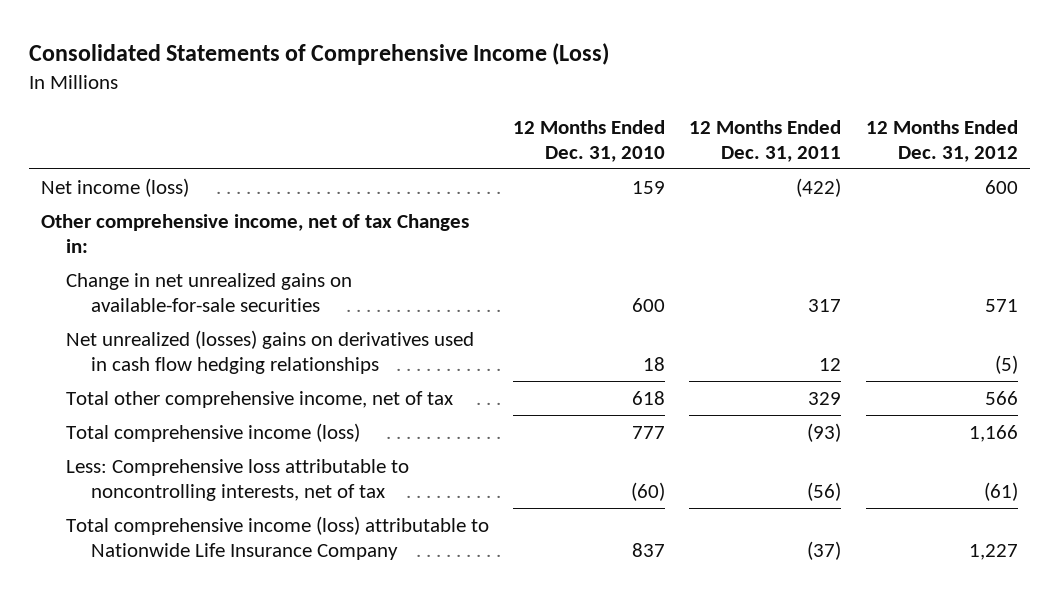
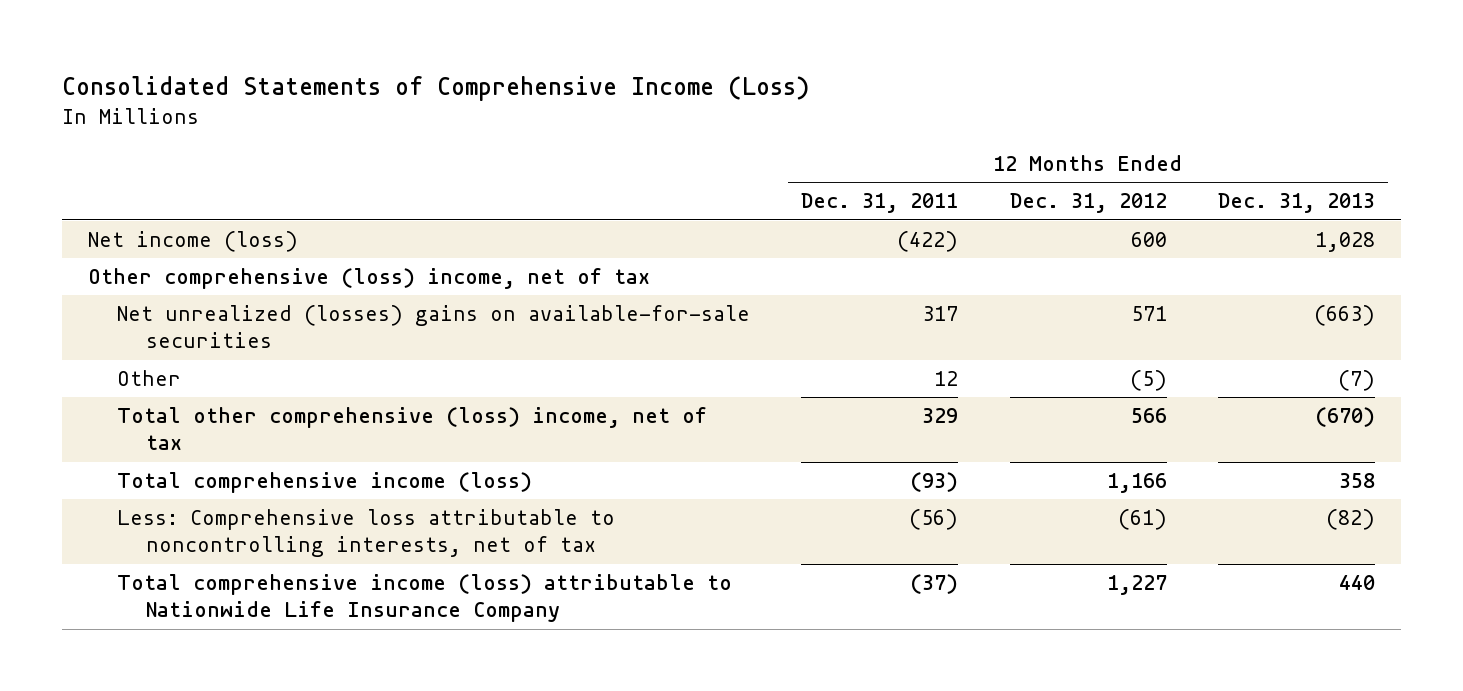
[513,119,666,162] 12 Months Ended Dec. 31, 2010 -> none
none -> [1218,193,1376,214] Dec. 31, 2013
[41,213,470,253] Other comprehensive income, net of tax Changes in: -> [87,267,650,289] Other comprehensive (loss) income, net of tax
[66,272,353,312] Change in net unrealized gains on available-for-sale securities -> [116,304,750,349] Net unrealized (losses) gains on available-for-sale securities
[66,329,475,374] Net unrealized (losses) gains on derivatives used in cash flow hedging relationships -> [116,369,181,386] Other
[66,390,454,408] Total other comprehensive income, net of tax -> [116,406,707,451] Total other comprehensive (loss) income, net of tax

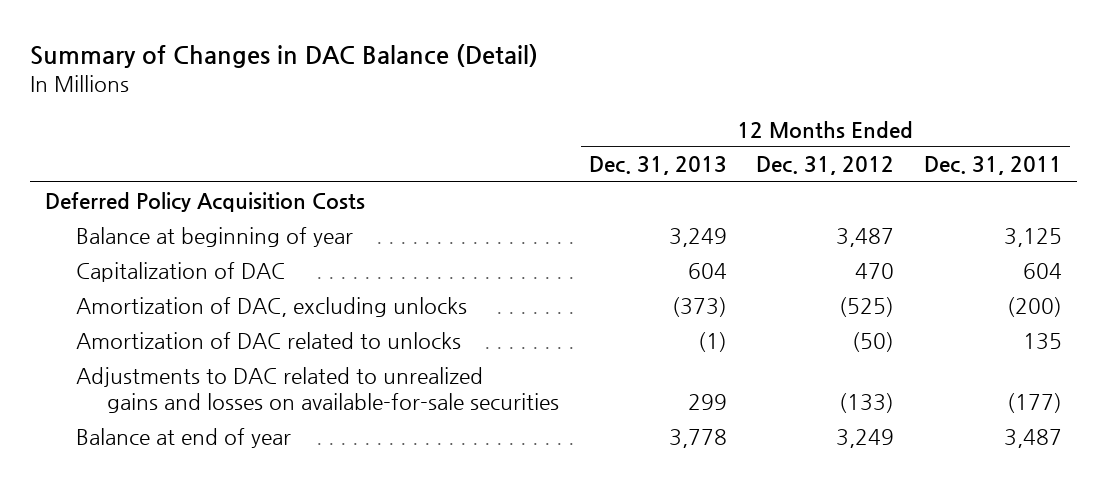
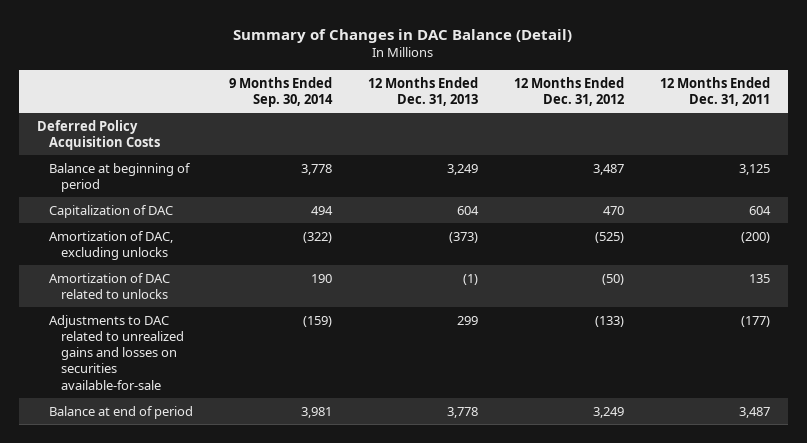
none -> [228,76,333,108] 9 Months Ended Sep. 30, 2014
[75,226,353,247] Balance at beginning of year -> [48,162,191,192] Balance at beginning of period
[75,366,559,413] Adjustments to DAC related to unrealized gains and losses on available-for-sale securities -> [48,314,184,390] Adjustments to DAC related to unrealized gains and losses on securities available-for-sale
[75,427,291,448] Balance at end of year -> [48,405,193,419] Balance at end of period

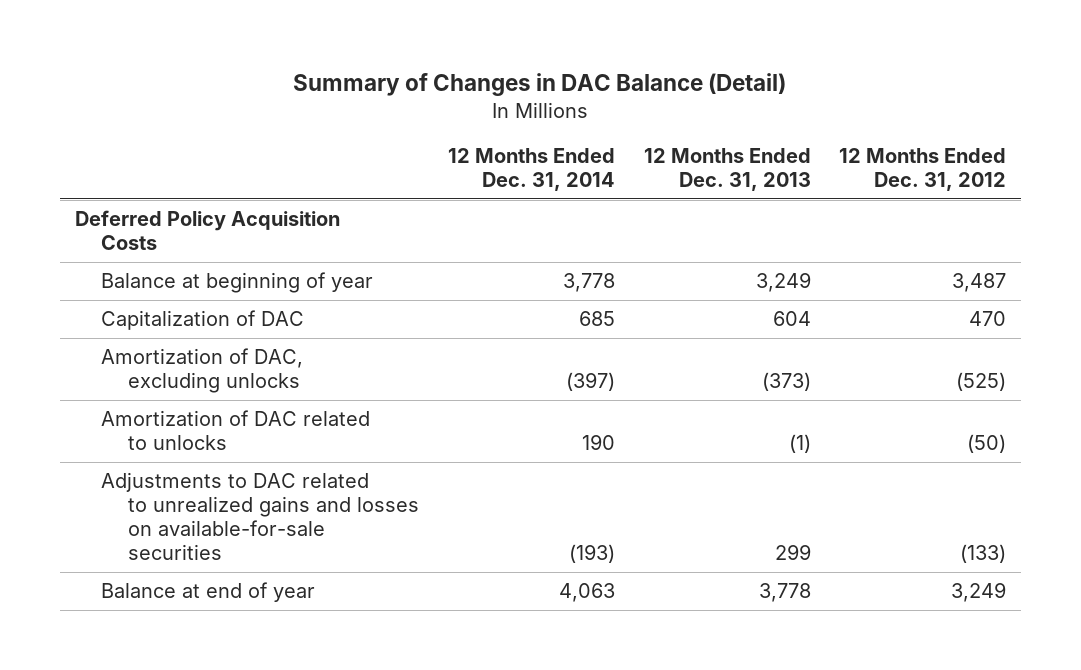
[228,76,333,108] 9 Months Ended Sep. 30, 2014 -> none
[659,76,770,107] 12 Months Ended Dec. 31, 2011 -> none
none -> [447,148,615,192] 12 Months Ended Dec. 31, 2014
[48,162,191,192] Balance at beginning of period -> [101,272,374,294] Balance at beginning of year
[48,314,184,390] Adjustments to DAC related to unrealized gains and losses on securities available-for-sale -> [101,472,420,560] Adjustments to DAC related to unrealized gains and losses on available-for-sale securities
[48,405,193,419] Balance at end of period -> [101,582,316,603] Balance at end of year

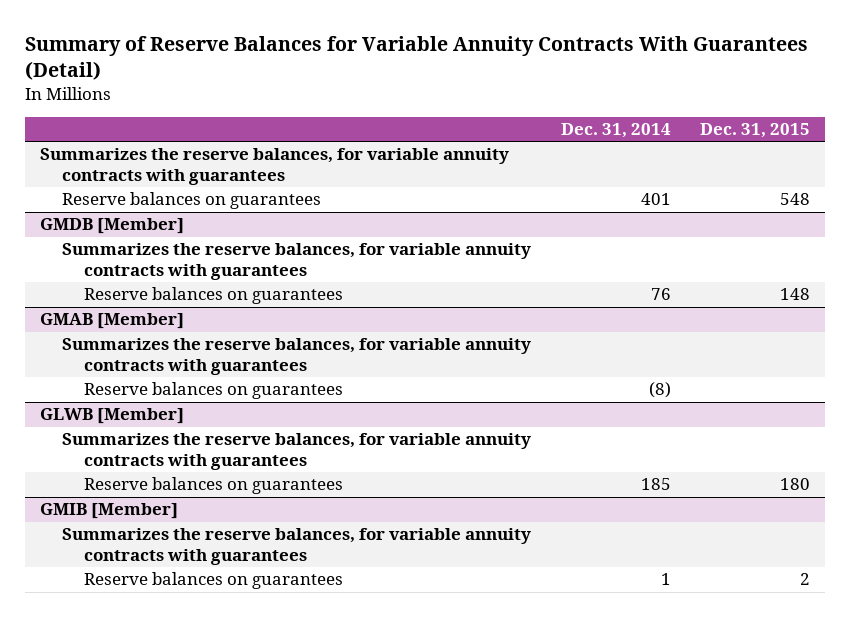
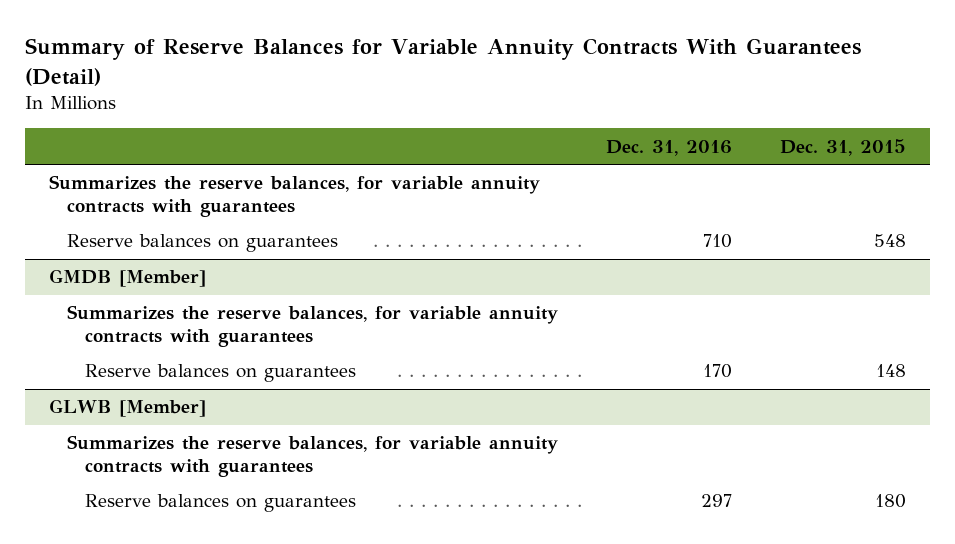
[560,123,671,139] Dec. 31, 2014 -> none
none -> [605,139,732,156] Dec. 31, 2016
[39,313,184,330] GMAB [Member] -> none
[62,338,532,375] Summarizes the reserve balances, for variable annuity contracts with guarantees -> none
[84,382,344,400] Reserve balances on guarantees -> none
[39,503,178,520] GMIB [Member] -> none
[62,528,532,565] Summarizes the reserve balances, for variable annuity contracts with guarantees -> none
[84,572,344,590] Reserve balances on guarantees -> none

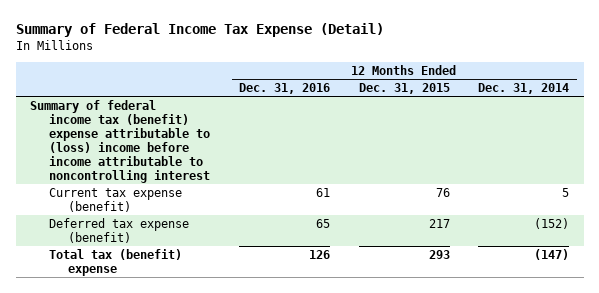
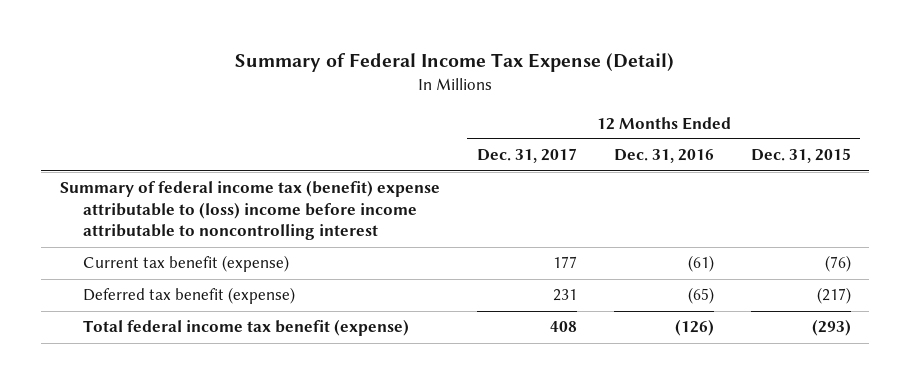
[478,82,570,94] Dec. 31, 2014 -> none
none -> [476,148,577,164] Dec. 31, 2017
[48,187,182,212] Current tax expense (benefit) -> [82,255,289,273] Current tax benefit (expense)
[315,187,330,197] 61 -> [687,255,714,273] (61)
[435,187,450,197] 76 -> [824,255,851,273] (76)
[48,217,189,243] Deferred tax expense (benefit) -> [82,287,295,305] Deferred tax benefit (expense)
[315,218,330,228] 65 -> [687,287,714,305] (65)
[428,218,450,228] 217 -> [816,287,851,305] (217)
[48,248,182,276] Total tax (benefit) expense -> [82,319,409,337] Total federal income tax benefit (expense)
[308,249,330,259] 126 -> [674,319,714,337] (126)
[428,249,450,259] 293 -> [811,319,851,337] (293)

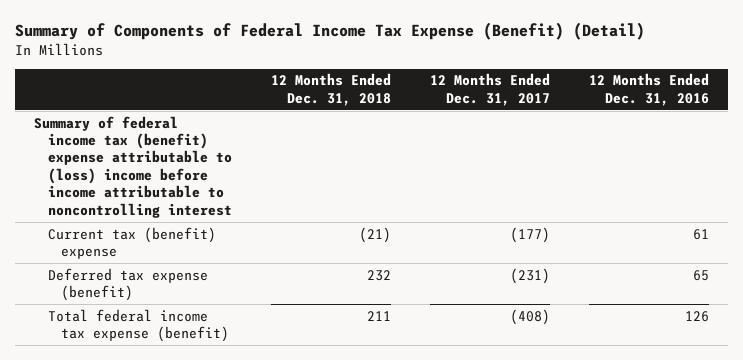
[235,53,675,73] Summary of Federal Income Tax Expense (Detail) -> [14,22,645,41] Summary of Components of Federal Income Tax Expense (Benefit) (Detail)
[750,148,851,164] Dec. 31, 2015 -> none
none -> [270,73,391,106] 12 Months Ended Dec. 31, 2018
[82,255,289,273] Current tax benefit (expense) -> [47,226,216,260] Current tax (benefit) expense
[552,256,577,269] 177 -> [509,226,550,243] (177)
[687,255,714,273] (61) -> [692,228,709,240] 61
[82,287,295,305] Deferred tax benefit (expense) -> [47,267,208,302] Deferred tax expense (benefit)
[552,289,577,302] 231 -> [509,267,550,284] (231)
[687,287,714,305] (65) -> [692,269,709,281] 65
[82,319,409,337] Total federal income tax benefit (expense) -> [47,308,230,343] Total federal income tax expense (benefit)
[549,321,577,333] 408 -> [509,308,550,325] (408)
[674,319,714,337] (126) -> [684,310,709,322] 126

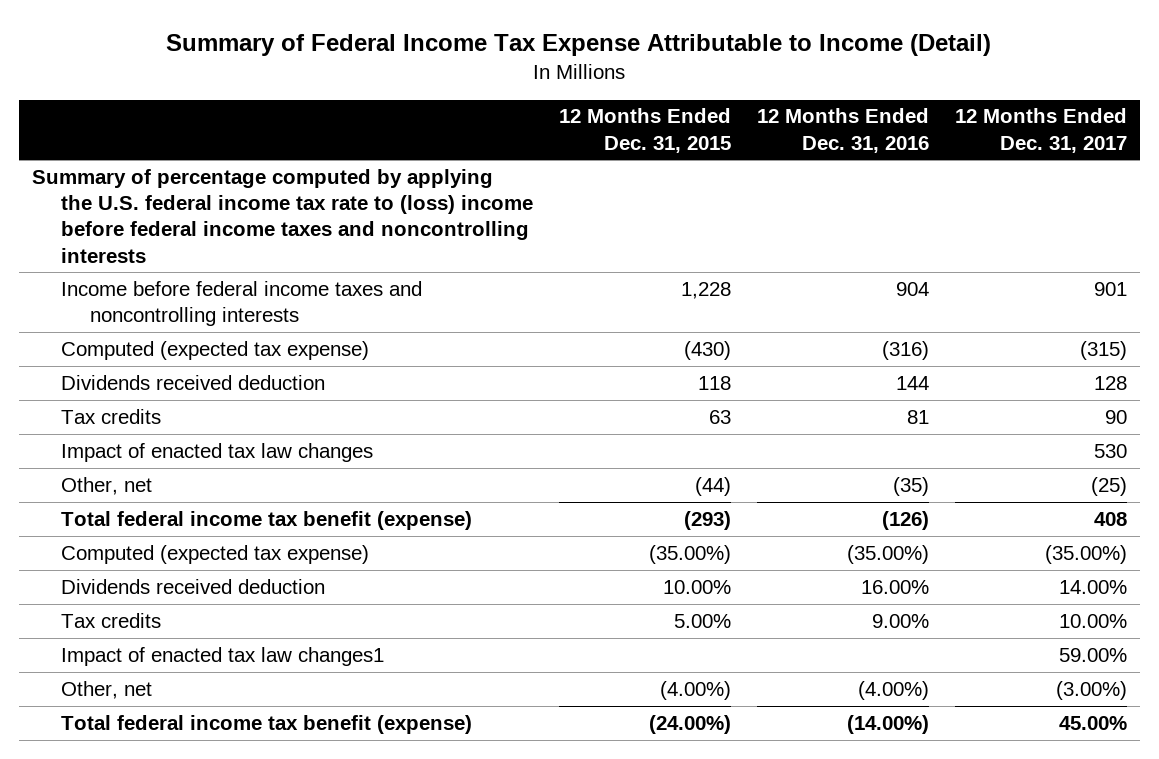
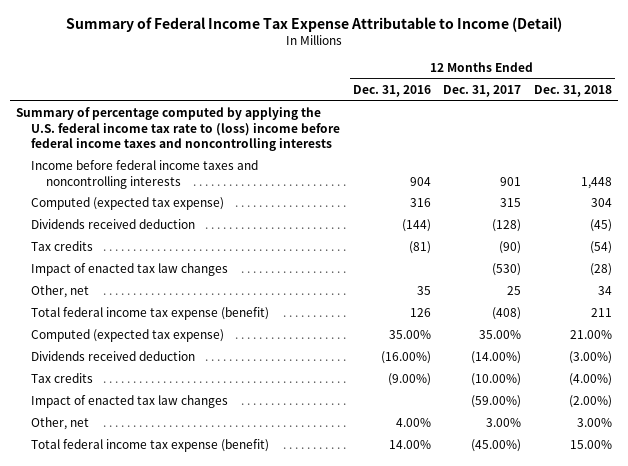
[558,108,731,153] 12 Months Ended Dec. 31, 2015 -> none
none -> [534,85,613,98] Dec. 31, 2018
[881,340,929,360] (316) -> [409,198,431,208] 316
[1079,340,1127,360] (315) -> [500,198,522,208] 315
[895,375,929,390] 144 -> [401,219,431,233] (144)
[1093,375,1127,390] 128 -> [492,219,522,233] (128)
[906,409,929,424] 81 -> [408,241,431,255] (81)
[1104,409,1127,424] 90 -> [499,241,522,255] (90)
[1093,443,1127,458] 530 -> [492,263,522,277] (530)
[892,476,929,496] (35) -> [416,286,431,296] 35
[1090,476,1127,496] (25) -> [507,286,522,296] 25
[60,510,472,530] Total federal income tax benefit (expense) -> [31,307,270,321] Total federal income tax expense (benefit)
[881,510,929,530] (126) -> [409,308,431,318] 126
[1093,511,1127,526] 408 -> [492,307,522,321] (408)
[846,544,929,564] (35.00%) -> [388,330,431,340] 35.00%
[1044,544,1127,564] (35.00%) -> [479,330,522,340] 35.00%
[860,579,929,594] 16.00% -> [380,351,431,365] (16.00%)
[1058,579,1127,594] 14.00% -> [471,351,522,365] (14.00%)
[871,613,929,628] 9.00% -> [387,373,431,387] (9.00%)
[1058,613,1127,628] 10.00% -> [471,373,522,387] (10.00%)
[60,646,384,666] Impact of enacted tax law changes1 -> [31,395,229,409] Impact of enacted tax law changes
[1058,647,1127,662] 59.00% -> [471,395,522,409] (59.00%)
[857,680,929,700] (4.00%) -> [395,418,431,428] 4.00%
[1055,680,1127,700] (3.00%) -> [486,418,522,428] 3.00%
[60,714,472,734] Total federal income tax benefit (expense) -> [31,439,270,453] Total federal income tax expense (benefit)
[846,714,929,734] (14.00%) -> [388,440,431,450] 14.00%
[1058,715,1127,730] 45.00% -> [471,439,522,453] (45.00%)

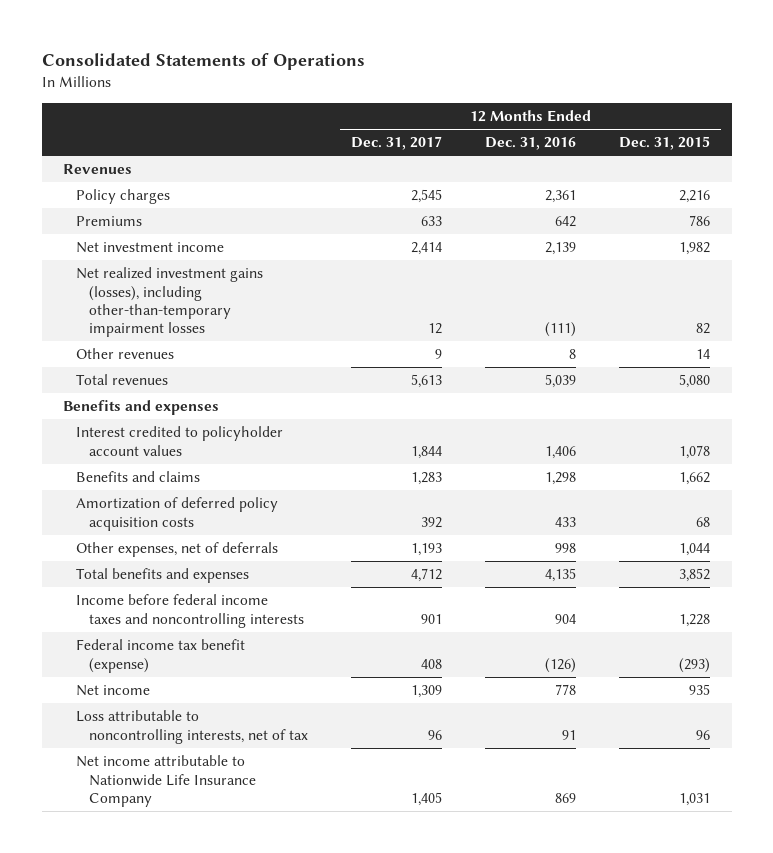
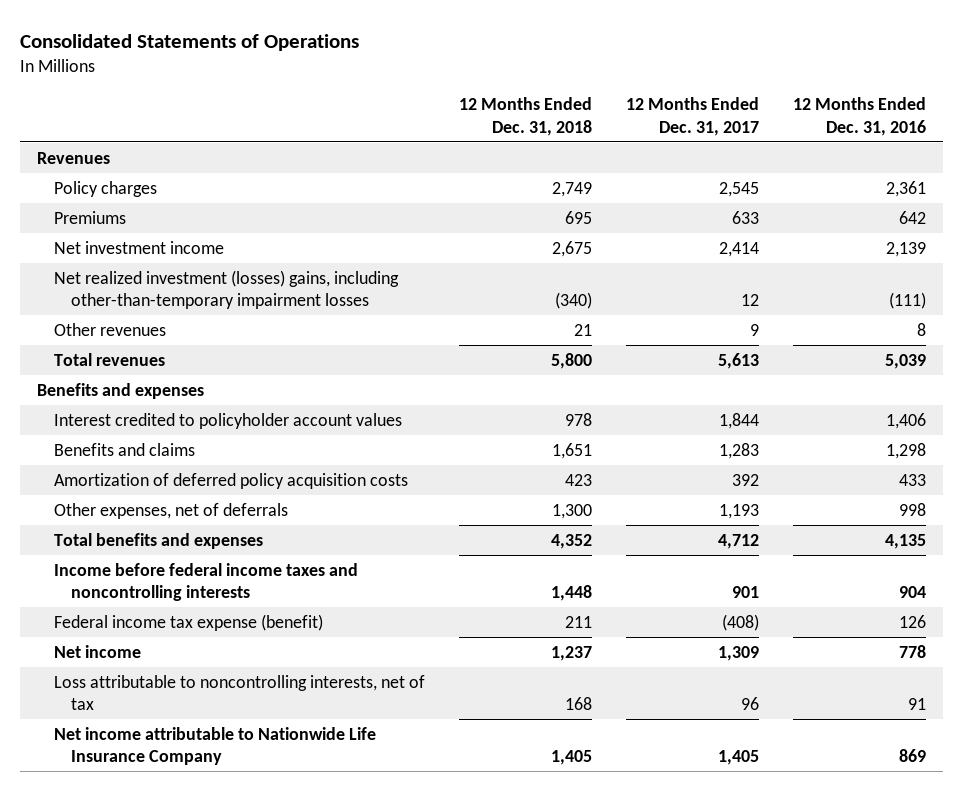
[619,136,711,151] Dec. 31, 2015 -> none
none -> [459,96,593,136] 12 Months Ended Dec. 31, 2018
[75,267,263,338] Net realized investment gains (losses), including other-than-temporary impairment losses -> [54,269,400,310] Net realized investment (losses) gains, including other-than-temporary impairment losses
[75,639,245,673] Federal income tax benefit (expense) -> [54,613,324,631] Federal income tax expense (benefit)
[420,658,442,669] 408 -> [721,613,759,631] (408)
[545,657,577,673] (126) -> [898,614,926,628] 126

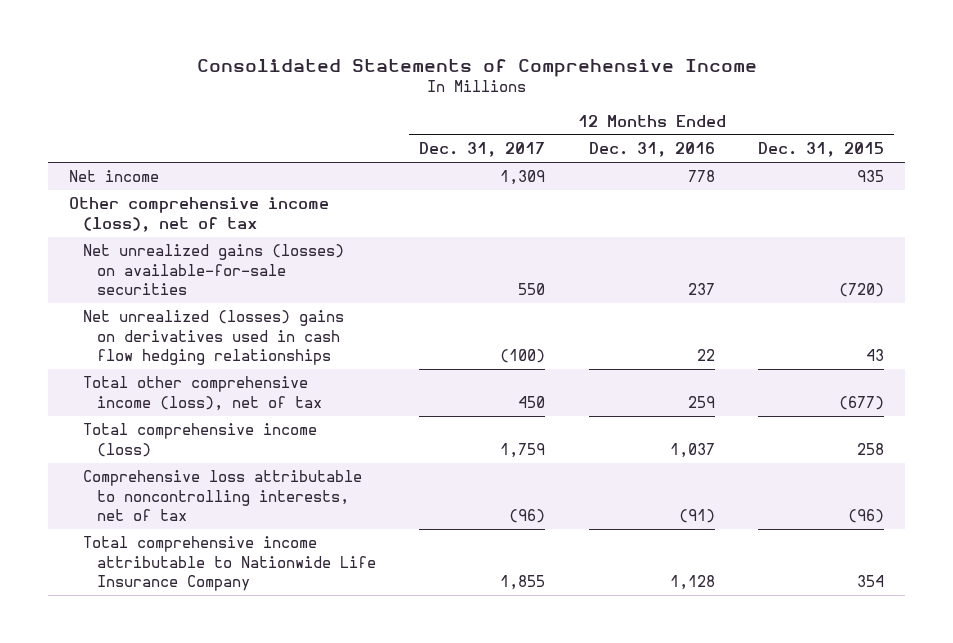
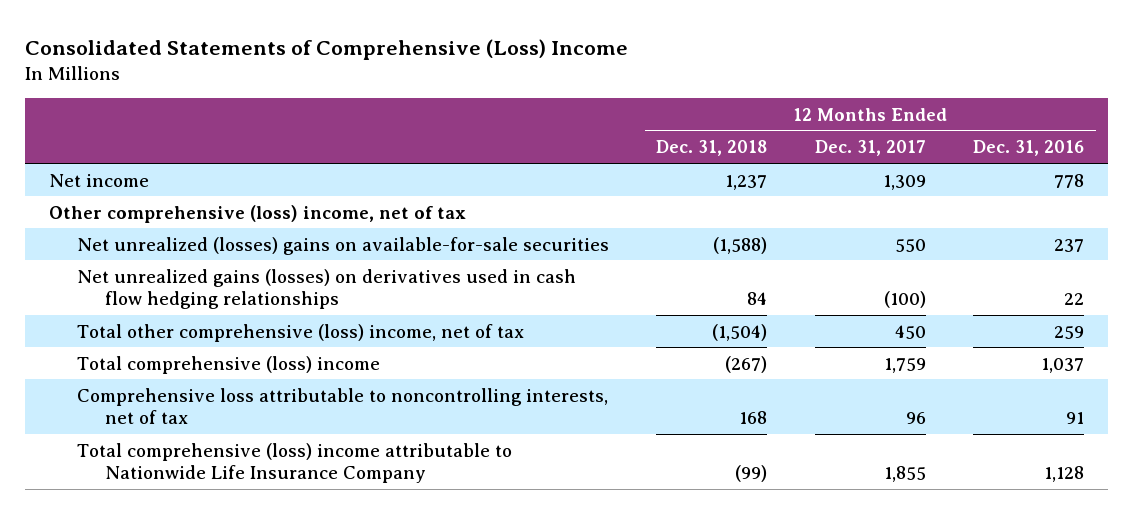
[196,58,757,77] Consolidated Statements of Comprehensive Income -> [25,38,629,60] Consolidated Statements of Comprehensive (Loss) Income
[757,142,884,158] Dec. 31, 2015 -> none
none -> [656,140,768,157] Dec. 31, 2018
[69,197,330,232] Other comprehensive income (loss), net of tax -> [49,204,467,223] Other comprehensive (loss) income, net of tax
[83,244,345,295] Net unrealized gains (losses) on available-for-sale securities -> [76,236,609,255] Net unrealized (losses) gains on available-for-sale securities
[83,310,345,365] Net unrealized (losses) gains on derivatives used in cash flow hedging relationships -> [76,268,576,310] Net unrealized gains (losses) on derivatives used in cash flow hedging relationships
[83,376,323,411] Total other comprehensive income (loss), net of tax -> [76,323,524,342] Total other comprehensive (loss) income, net of tax
[83,423,318,457] Total comprehensive income (loss) -> [76,355,380,374] Total comprehensive (loss) income
[509,508,546,523] (96) -> [905,412,926,425] 96
[678,508,715,523] (91) -> [1066,412,1085,425] 91
[83,536,377,591] Total comprehensive income attributable to Nationwide Life Insurance Company -> [76,442,512,484] Total comprehensive (loss) income attributable to Nationwide Life Insurance Company

